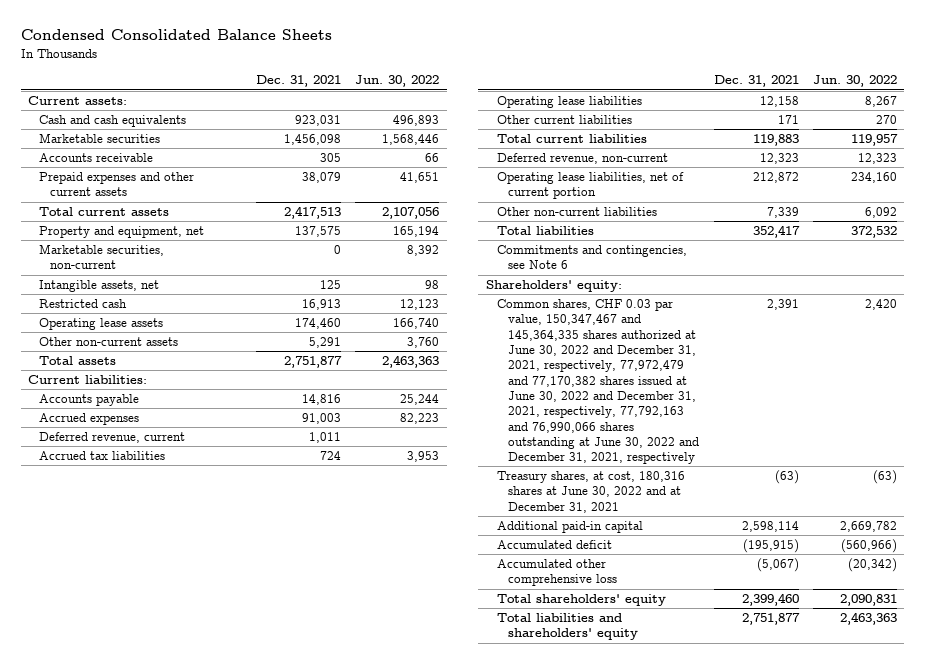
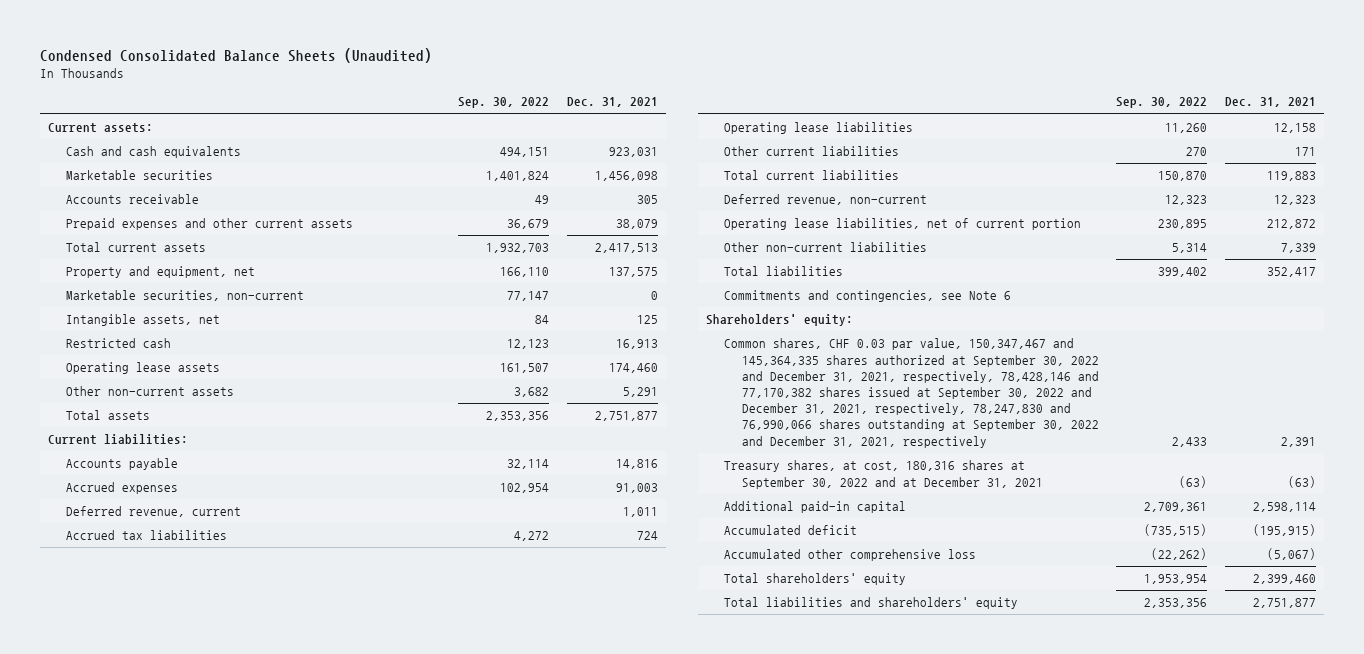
[20,29,332,41] Condensed Consolidated Balance Sheets -> [39,47,432,63] Condensed Consolidated Balance Sheets (Unaudited)
[355,75,440,88] Jun. 30, 2022 -> none
none -> [458,97,550,109] Sep. 30, 2022
[496,299,700,465] Common shares, CHF 0.03 par value, 150,347,467 and 145,364,335 shares authorized at June 30, 2022 and December 31, 2021, respectively, 77,972,479 and 77,170,382 shares issued at June 30, 2022 and December 31, 2021, respectively, 77,792,163 and 76,990,066 shares outstanding at June 30, 2022 and December 31, 2021, respectively -> [724,338,1100,448] Common shares, CHF 0.03 par value, 150,347,467 and 145,364,335 shares authorized at September 30, 2022 and December 31, 2021, respectively, 78,428,146 and 77,170,382 shares issued at September 30, 2022 and December 31, 2021, respectively, 78,247,830 and 76,990,066 shares outstanding at September 30, 2022 and December 31, 2021, respectively
[496,471,685,513] Treasury shares, at cost, 180,316 shares at June 30, 2022 and at December 31, 2021 -> [724,460,1044,489] Treasury shares, at cost, 180,316 shares at September 30, 2022 and at December 31, 2021

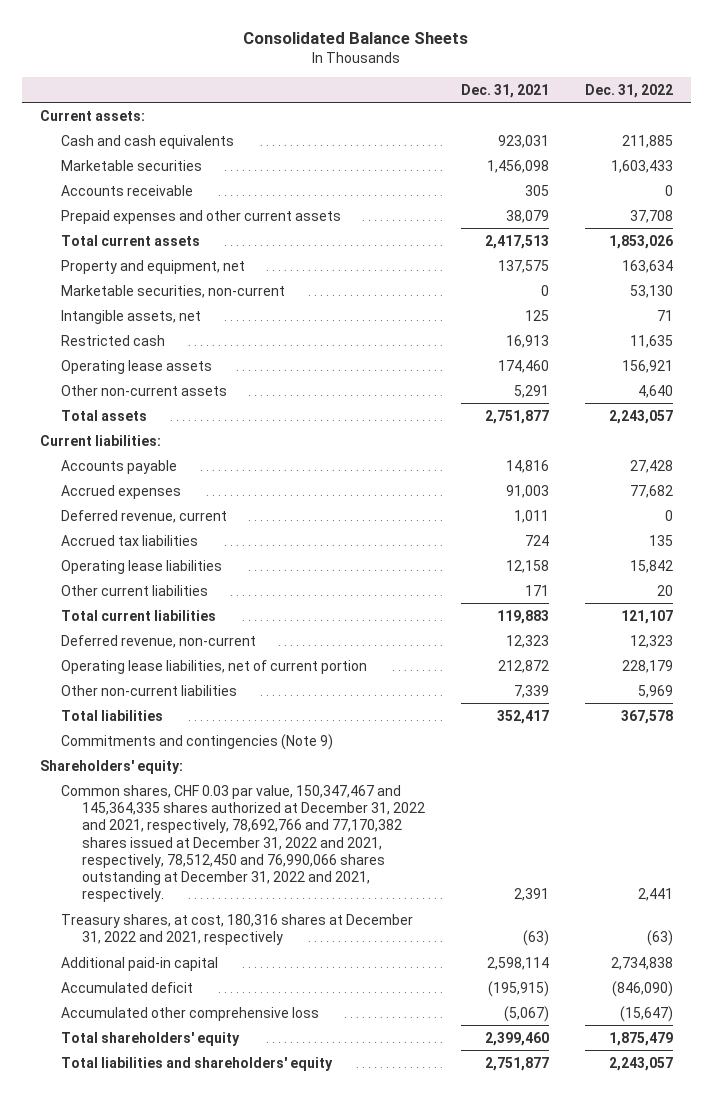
[39,47,432,63] Condensed Consolidated Balance Sheets (Unaudited) -> [243,31,469,44] Consolidated Balance Sheets
[458,97,550,109] Sep. 30, 2022 -> none
none -> [585,83,674,98] Dec. 31, 2022
[724,290,1012,303] Commitments and contingencies, see Note 6 -> [60,733,333,750] Commitments and contingencies (Note 9)
[724,338,1100,448] Common shares, CHF 0.03 par value, 150,347,467 and 145,364,335 shares authorized at September 30, 2022 and December 31, 2021, respectively, 78,428,146 and 77,170,382 shares issued at September 30, 2022 and December 31, 2021, respectively, 78,247,830 and 76,990,066 shares outstanding at September 30, 2022 and December 31, 2021, respectively -> [60,784,426,903] Common shares, CHF 0.03 par value, 150,347,467 and 145,364,335 shares authorized at December 31, 2022 and 2021, respectively, 78,692,766 and 77,170,382 shares issued at December 31, 2022 and 2021, respectively, 78,512,450 and 76,990,066 shares outstanding at December 31, 2022 and 2021, respectively.
[724,460,1044,489] Treasury shares, at cost, 180,316 shares at September 30, 2022 and at December 31, 2021 -> [60,913,413,945] Treasury shares, at cost, 180,316 shares at December 31, 2022 and 2021, respectively

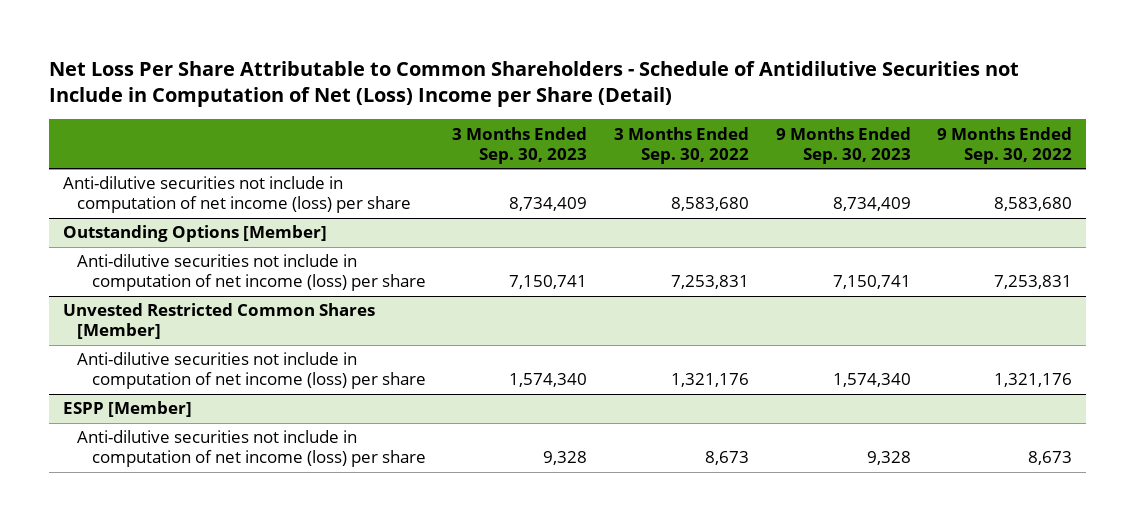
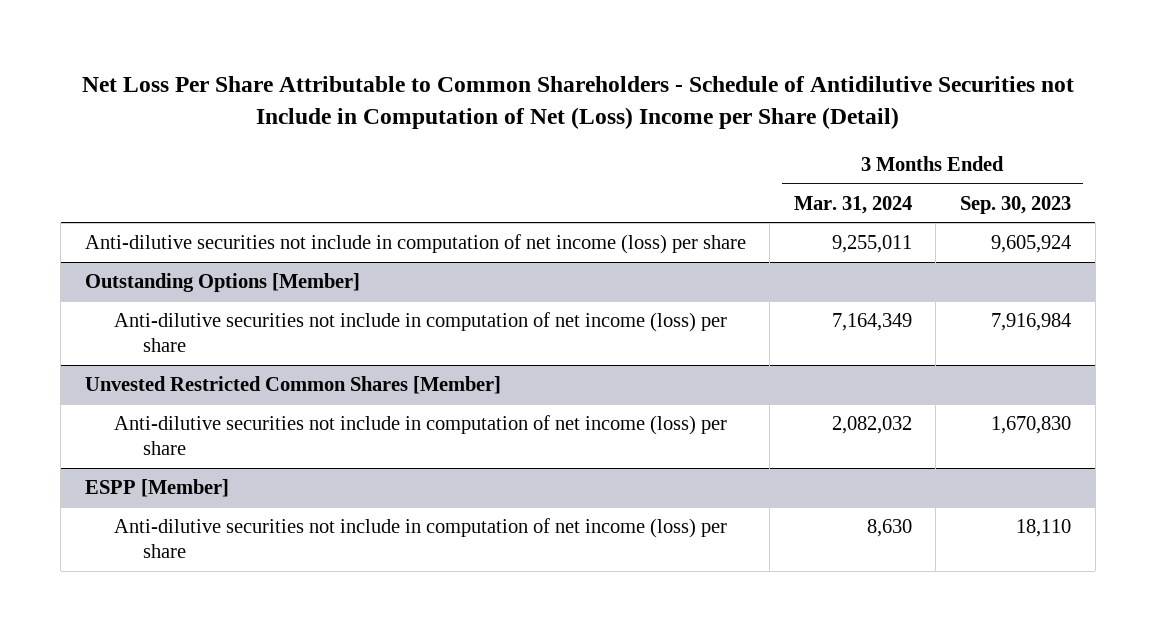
[614,126,750,164] 3 Months Ended Sep. 30, 2022 -> none
[775,126,911,164] 9 Months Ended Sep. 30, 2023 -> none
[937,126,1073,164] 9 Months Ended Sep. 30, 2022 -> none
none -> [793,195,912,214] Mar. 31, 2024
[509,197,588,212] 8,734,409 -> [990,235,1071,254] 9,605,924
[509,275,588,290] 7,150,741 -> [990,313,1071,332] 7,916,984
[509,373,588,388] 1,574,340 -> [990,416,1071,435] 1,670,830
[543,451,588,466] 9,328 -> [1015,519,1071,538] 18,110

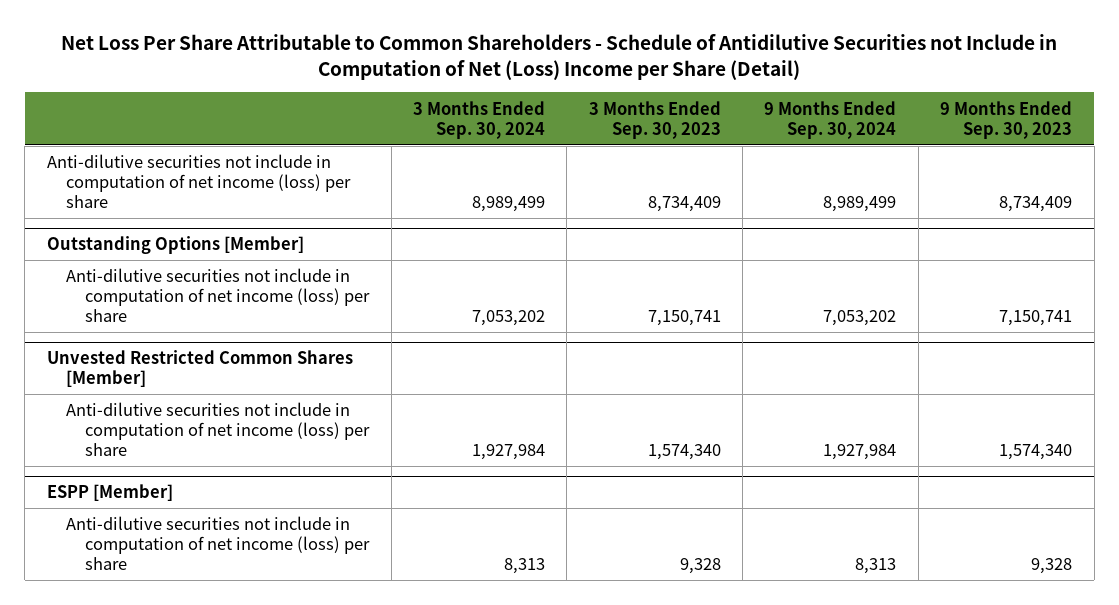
[793,195,912,214] Mar. 31, 2024 -> none
none -> [413,100,546,139] 3 Months Ended Sep. 30, 2024
none -> [764,100,897,139] 9 Months Ended Sep. 30, 2024
none -> [940,100,1073,139] 9 Months Ended Sep. 30, 2023
[990,235,1071,254] 9,605,924 -> [647,196,721,213] 8,734,409
[990,313,1071,332] 7,916,984 -> [647,310,721,327] 7,150,741
[990,416,1071,435] 1,670,830 -> [647,444,721,461] 1,574,340
[1015,519,1071,538] 18,110 -> [679,558,721,575] 9,328

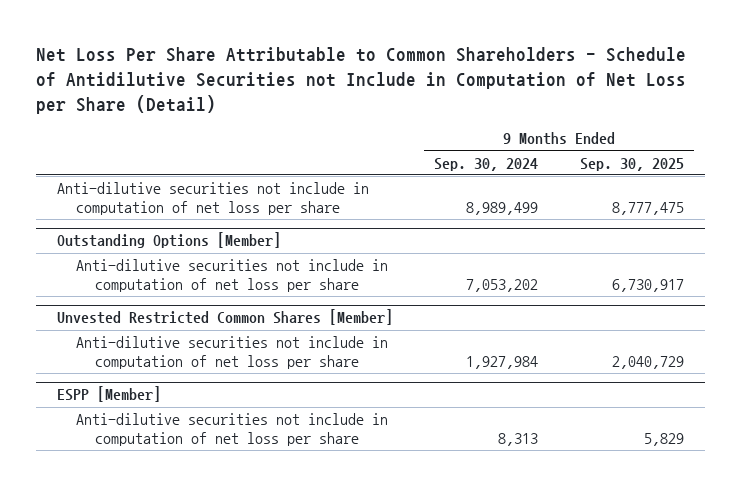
[61,34,1058,80] Net Loss Per Share Attributable to Common Shareholders - Schedule of Antidilutive Securities not Include in Computation of Net (Loss) Income per Share (Detail) -> [35,47,686,115] Net Loss Per Share Attributable to Common Shareholders - Schedule of Antidilutive Securities not Include in Computation of Net Loss per Share (Detail)
[413,100,546,139] 3 Months Ended Sep. 30, 2024 -> none
[588,100,721,139] 3 Months Ended Sep. 30, 2023 -> none
[940,100,1073,139] 9 Months Ended Sep. 30, 2023 -> none
none -> [579,157,684,171] Sep. 30, 2025
[46,154,351,209] Anti-dilutive securities not include in computation of net income (loss) per share -> [56,182,369,215] Anti-dilutive securities not include in computation of net loss per share
[65,268,371,323] Anti-dilutive securities not include in computation of net income (loss) per share -> [75,259,388,292] Anti-dilutive securities not include in computation of net loss per share
[65,402,371,457] Anti-dilutive securities not include in computation of net income (loss) per share -> [75,336,388,369] Anti-dilutive securities not include in computation of net loss per share
[65,516,371,571] Anti-dilutive securities not include in computation of net income (loss) per share -> [75,413,388,446] Anti-dilutive securities not include in computation of net loss per share

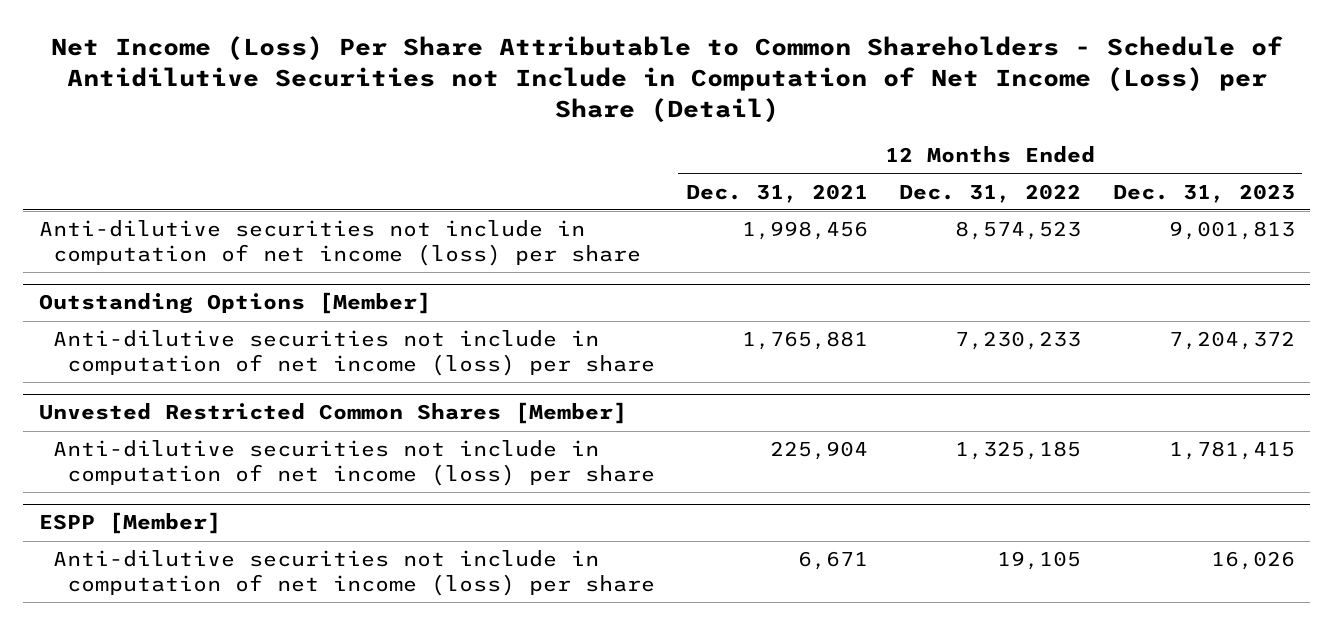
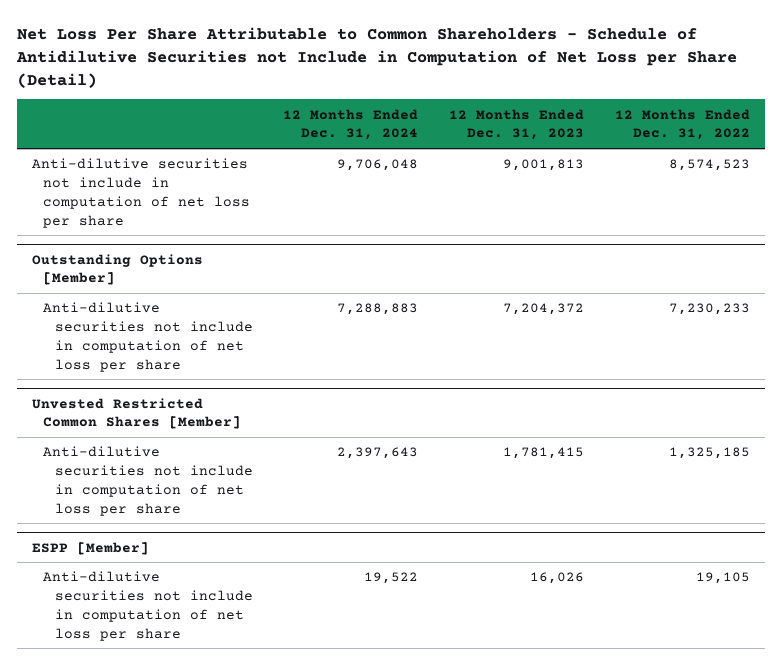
[50,35,1283,123] Net Income (Loss) Per Share Attributable to Common Shareholders - Schedule of Antidilutive Securities not Include in Computation of Net Income (Loss) per Share (Detail) -> [15,27,737,88] Net Loss Per Share Attributable to Common Shareholders - Schedule of Antidilutive Securities not Include in Computation of Net Loss per Share (Detail)
[686,183,869,203] Dec. 31, 2021 -> none
none -> [283,108,419,141] 12 Months Ended Dec. 31, 2024
[39,220,642,266] Anti-dilutive securities not include in computation of net income (loss) per share -> [31,158,251,228] Anti-dilutive securities not include in computation of net loss per share
[53,330,656,376] Anti-dilutive securities not include in computation of net income (loss) per share -> [43,302,253,372] Anti-dilutive securities not include in computation of net loss per share
[53,440,656,486] Anti-dilutive securities not include in computation of net income (loss) per share -> [43,446,253,516] Anti-dilutive securities not include in computation of net loss per share
[53,550,656,596] Anti-dilutive securities not include in computation of net income (loss) per share -> [43,571,253,641] Anti-dilutive securities not include in computation of net loss per share

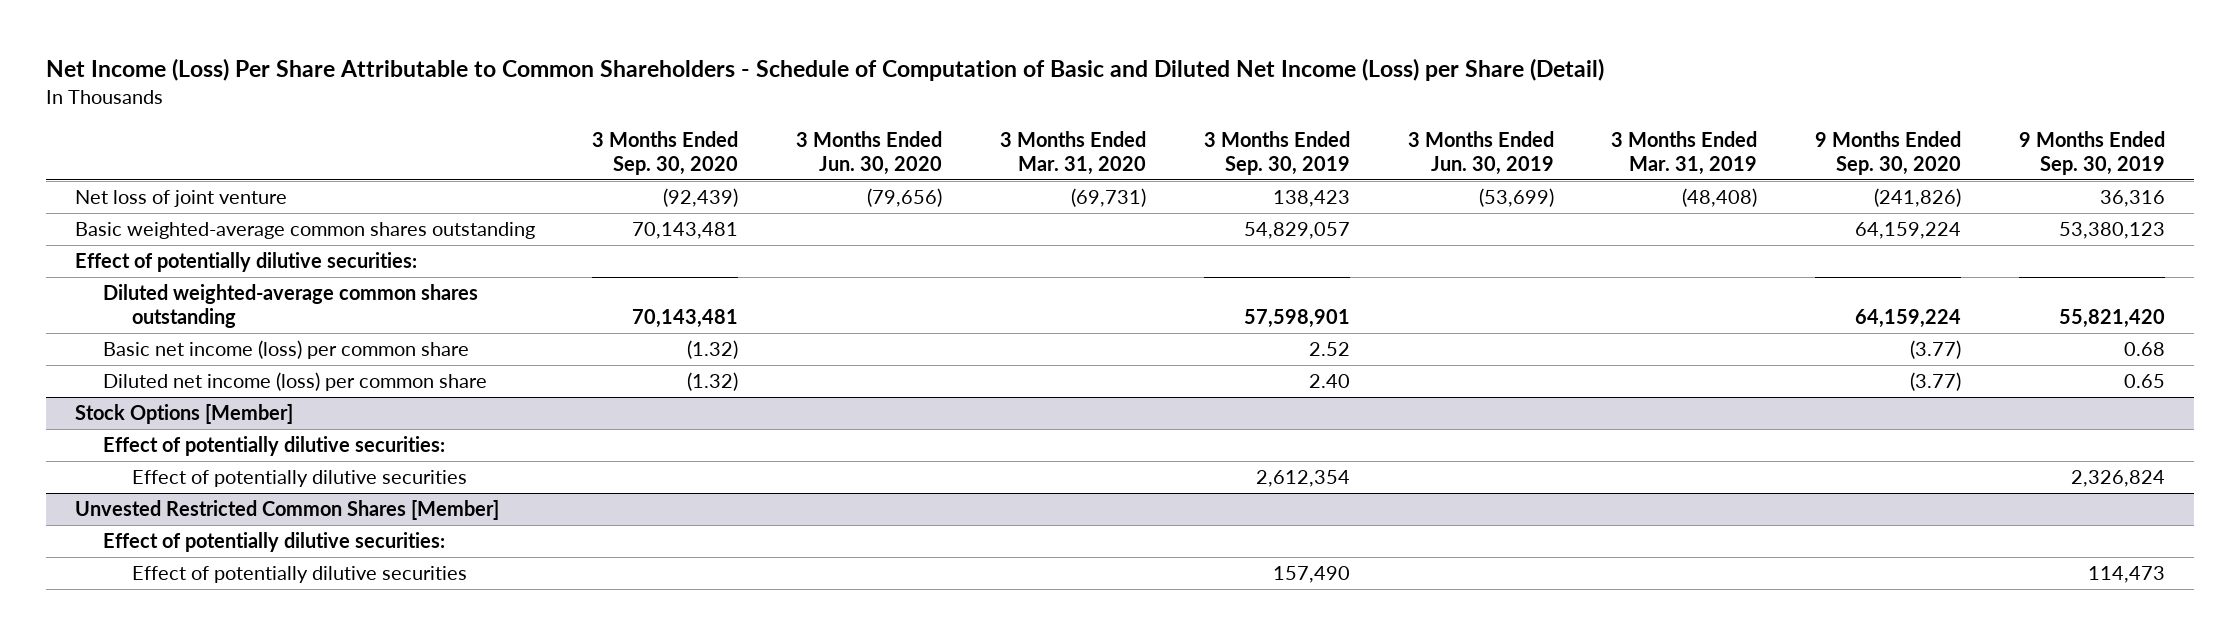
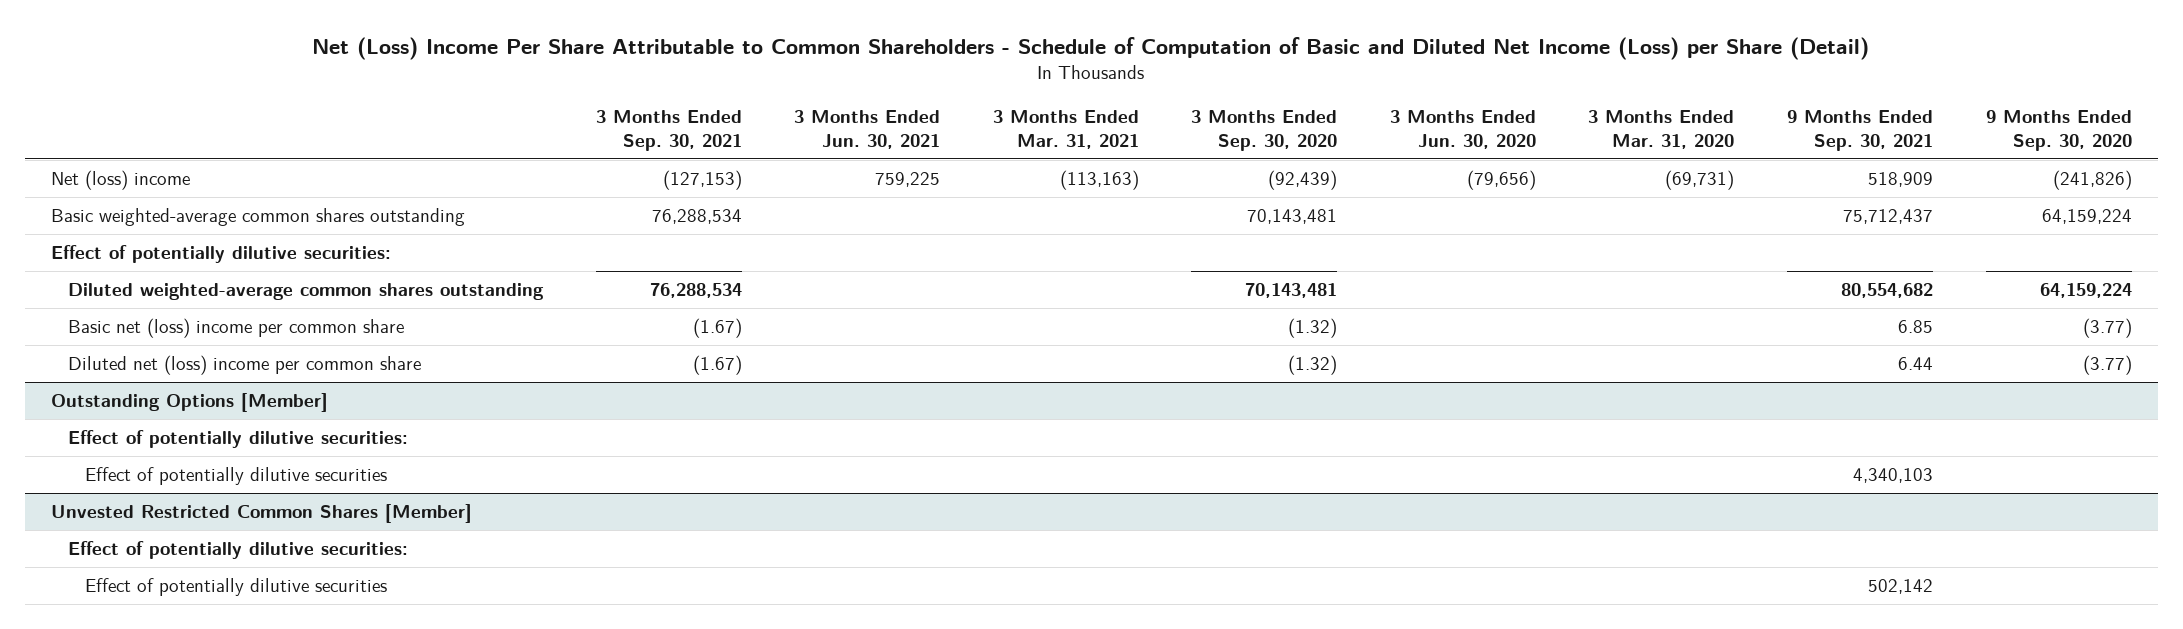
[45,57,1604,81] Net Income (Loss) Per Share Attributable to Common Shareholders - Schedule of Computation of Basic and Diluted Net Income (Loss) per Share (Detail) -> [312,37,1870,61] Net (Loss) Income Per Share Attributable to Common Shareholders - Schedule of Computation of Basic and Diluted Net Income (Loss) per Share (Detail)
[1203,131,1350,175] 3 Months Ended Sep. 30, 2019 -> none
[1407,131,1554,175] 3 Months Ended Jun. 30, 2019 -> none
[1611,131,1758,175] 3 Months Ended Mar. 31, 2019 -> none
[2019,131,2166,175] 9 Months Ended Sep. 30, 2019 -> none
none -> [595,109,742,151] 3 Months Ended Sep. 30, 2021
none -> [794,109,941,149] 3 Months Ended Jun. 30, 2021
none -> [992,109,1139,149] 3 Months Ended Mar. 31, 2021
none -> [1786,109,1933,151] 9 Months Ended Sep. 30, 2021
[74,190,287,208] Net loss of joint venture -> [51,169,191,190] Net (loss) income
[103,340,470,360] Basic net income (loss) per common share -> [68,317,405,338] Basic net (loss) income per common share
[103,372,488,392] Diluted net income (loss) per common share -> [68,354,422,375] Diluted net (loss) income per common share
[74,404,293,425] Stock Options [Member] -> [51,392,329,412] Outstanding Options [Member]

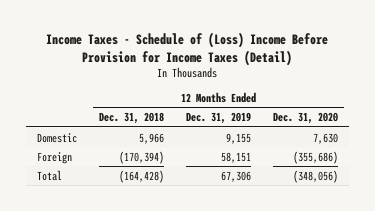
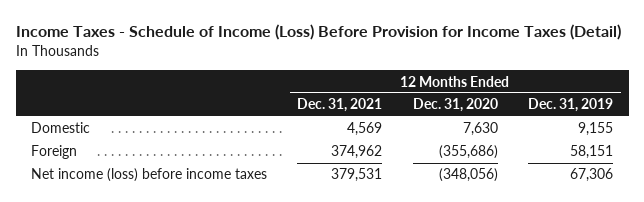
[46,31,329,66] Income Taxes - Schedule of (Loss) Income Before Provision for Income Taxes (Detail) -> [15,24,621,41] Income Taxes - Schedule of Income (Loss) Before Provision for Income Taxes (Detail)
[98,112,164,125] Dec. 31, 2018 -> none
none -> [297,98,383,113] Dec. 31, 2021
[36,169,62,181] Total -> [30,168,267,183] Net income (loss) before income taxes

